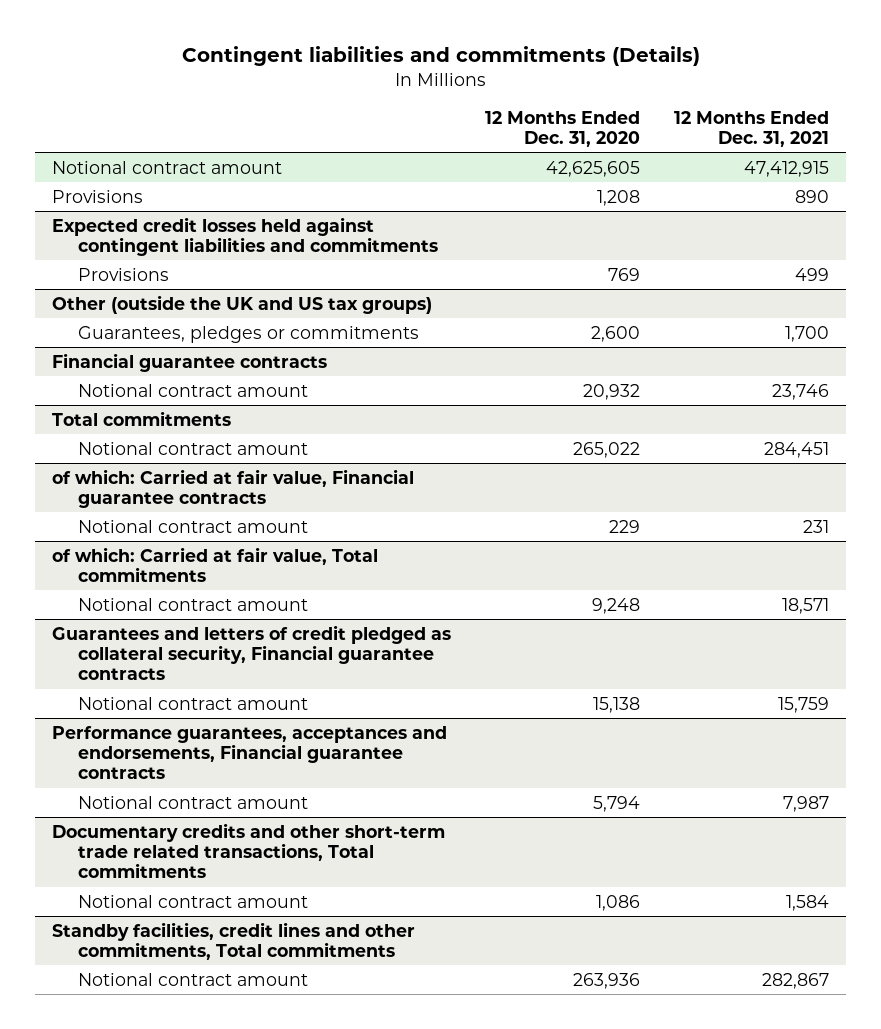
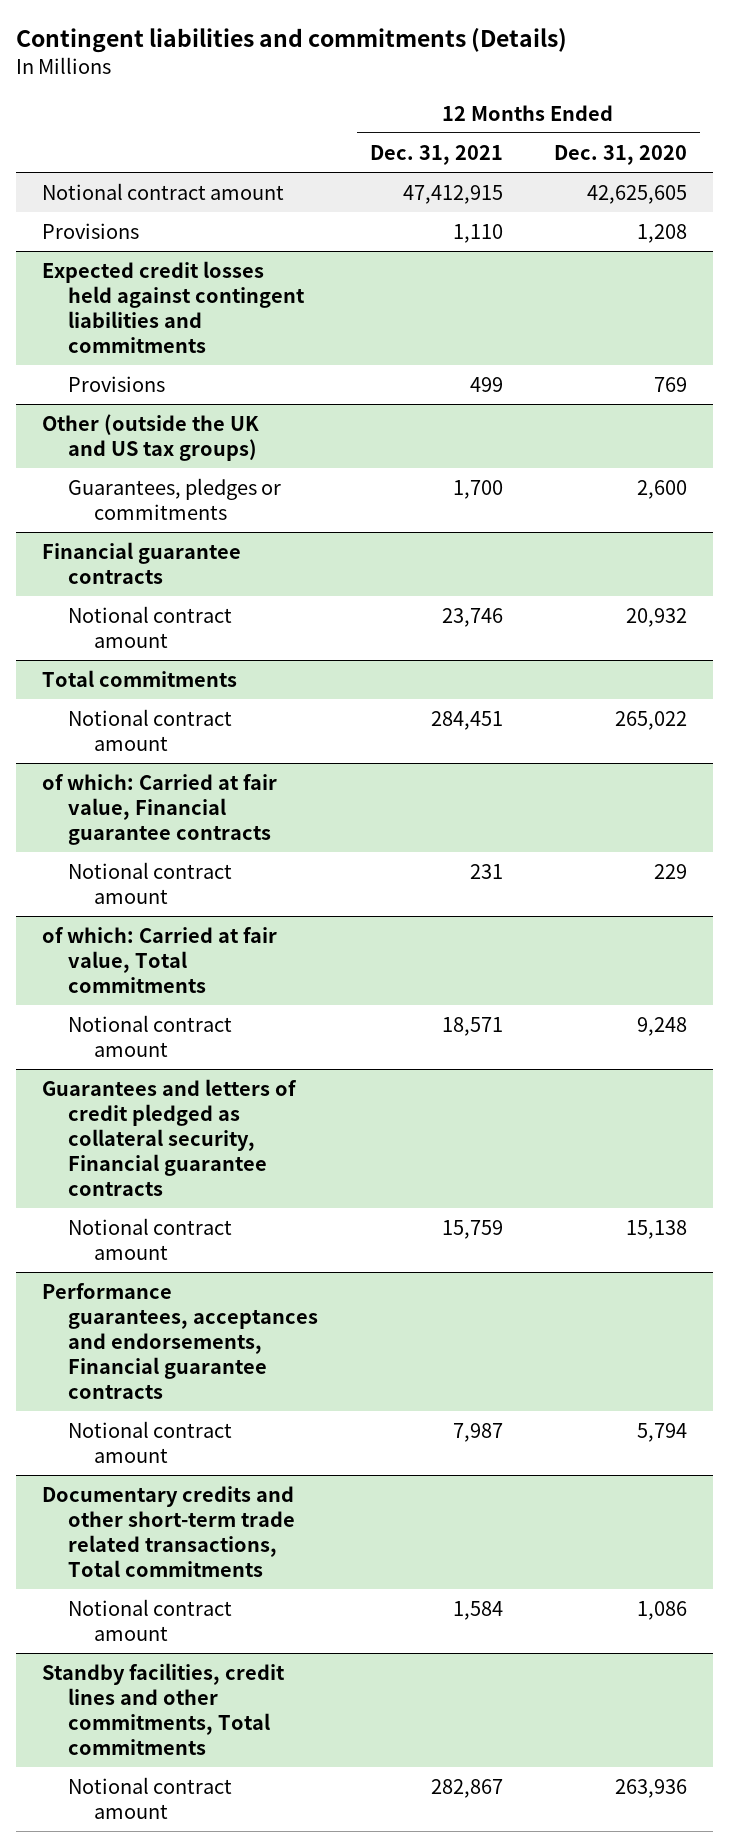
[795,189,830,203] 890 -> [452,223,503,243] 1,110

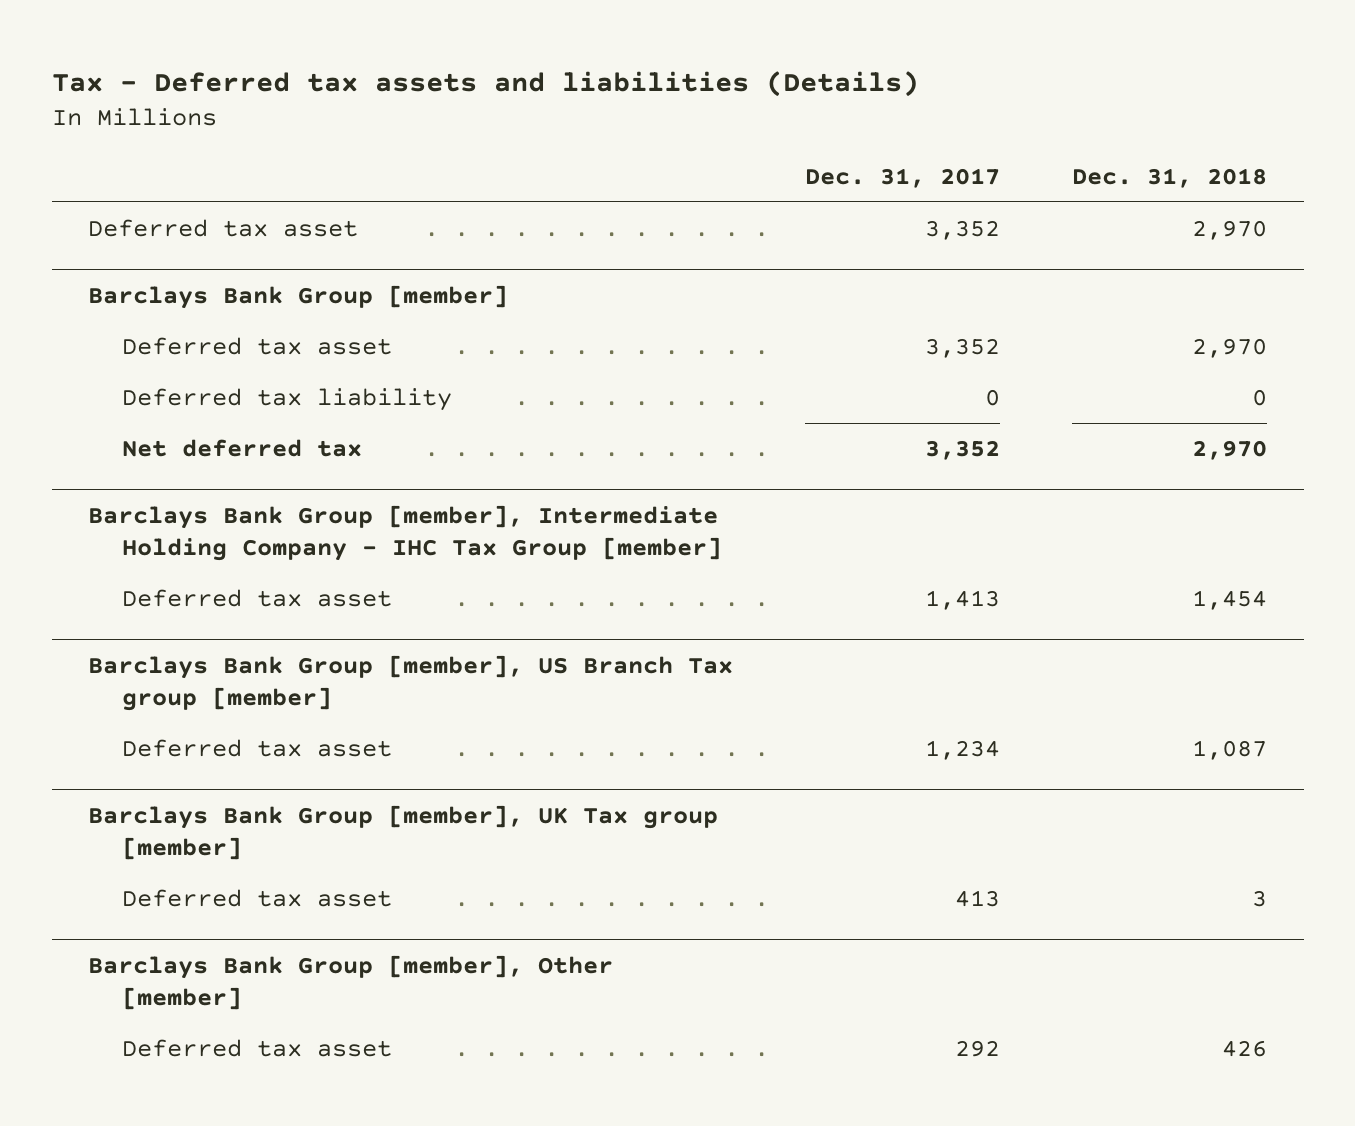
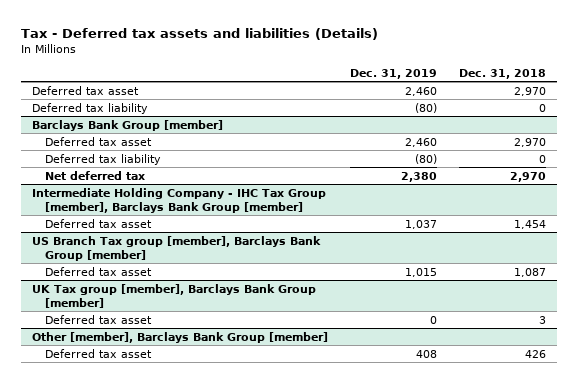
[805,167,1001,188] Dec. 31, 2017 -> none
none -> [350,68,438,79] Dec. 31, 2019
none -> [31,102,148,114] Deferred tax liability
[87,504,723,561] Barclays Bank Group [member], Intermediate Holding Company - IHC Tax Group [member] -> [31,187,326,213] Intermediate Holding Company - IHC Tax Group [member], Barclays Bank Group [member]
[87,654,733,711] Barclays Bank Group [member], US Branch Tax group [member] -> [31,235,321,261] US Branch Tax group [member], Barclays Bank Group [member]
[87,804,718,860] Barclays Bank Group [member], UK Tax group [member] -> [31,283,316,308] UK Tax group [member], Barclays Bank Group [member]
[87,954,613,1010] Barclays Bank Group [member], Other [member] -> [31,331,328,343] Other [member], Barclays Bank Group [member]

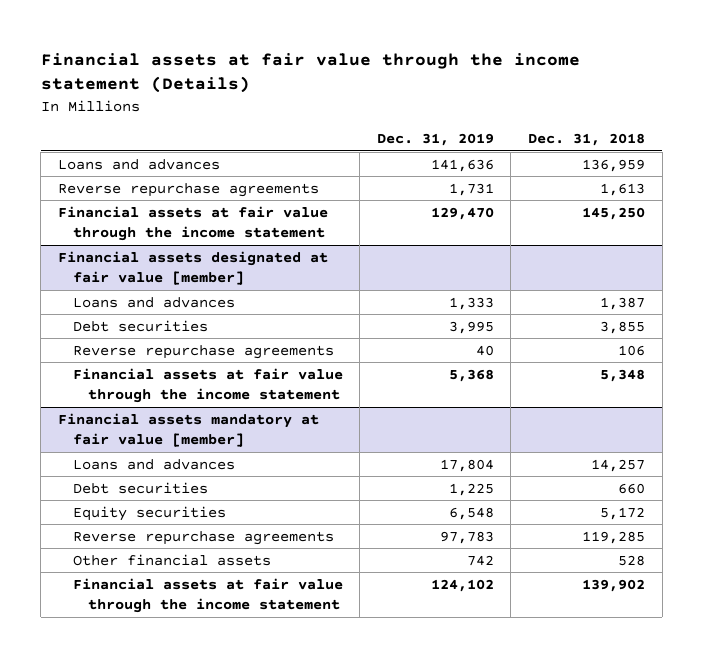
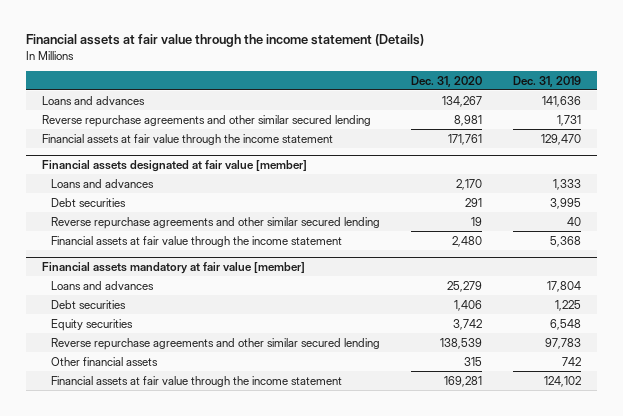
[527,133,645,147] Dec. 31, 2018 -> none
none -> [411,75,483,87] Dec. 31, 2020
[57,182,319,197] Reverse repurchase agreements -> [42,114,372,127] Reverse repurchase agreements and other similar secured lending
[72,344,334,359] Reverse repurchase agreements -> [51,216,381,229] Reverse repurchase agreements and other similar secured lending
[72,530,334,545] Reverse repurchase agreements -> [51,337,381,350] Reverse repurchase agreements and other similar secured lending

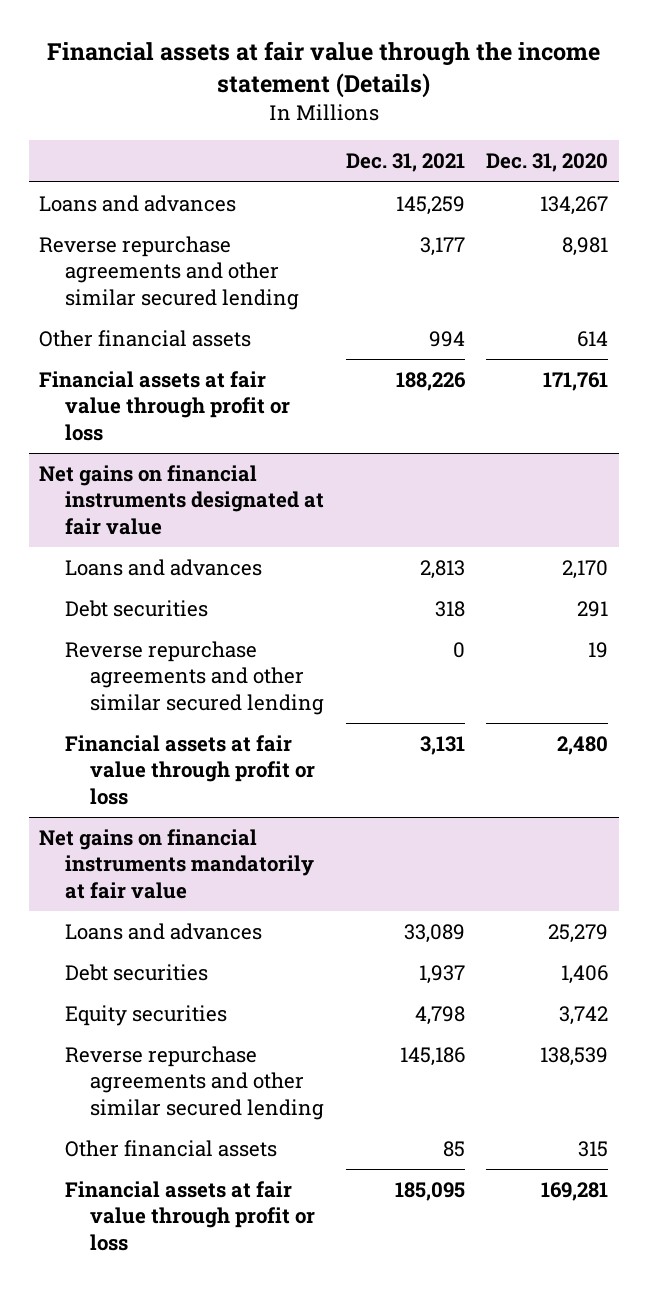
[513,75,582,87] Dec. 31, 2019 -> none
none -> [345,153,465,173] Dec. 31, 2021
none -> [39,329,252,347] Other financial assets
[42,133,334,145] Financial assets at fair value through the income statement -> [39,370,290,441] Financial assets at fair value through profit or loss
[42,159,308,172] Financial assets designated at fair value [member] -> [39,464,324,535] Net gains on financial instruments designated at fair value
[51,235,343,247] Financial assets at fair value through the income statement -> [64,734,316,805] Financial assets at fair value through profit or loss
[42,261,306,274] Financial assets mandatory at fair value [member] -> [39,828,314,899] Net gains on financial instruments mandatorily at fair value
[51,375,343,387] Financial assets at fair value through the income statement -> [64,1180,316,1251] Financial assets at fair value through profit or loss

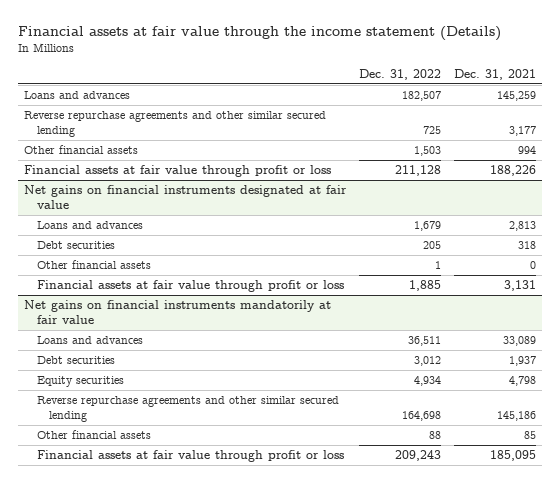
[486,153,609,173] Dec. 31, 2020 -> none
none -> [359,68,442,80] Dec. 31, 2022
[64,640,325,715] Reverse repurchase agreements and other similar secured lending -> none
none -> [36,260,151,270] Other financial assets

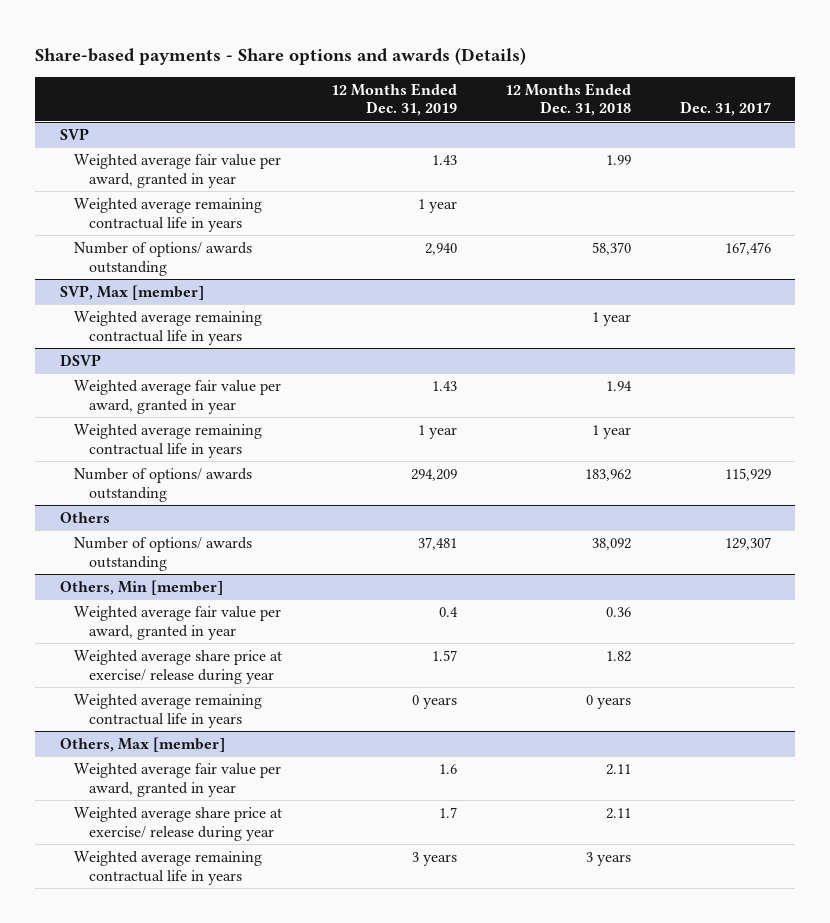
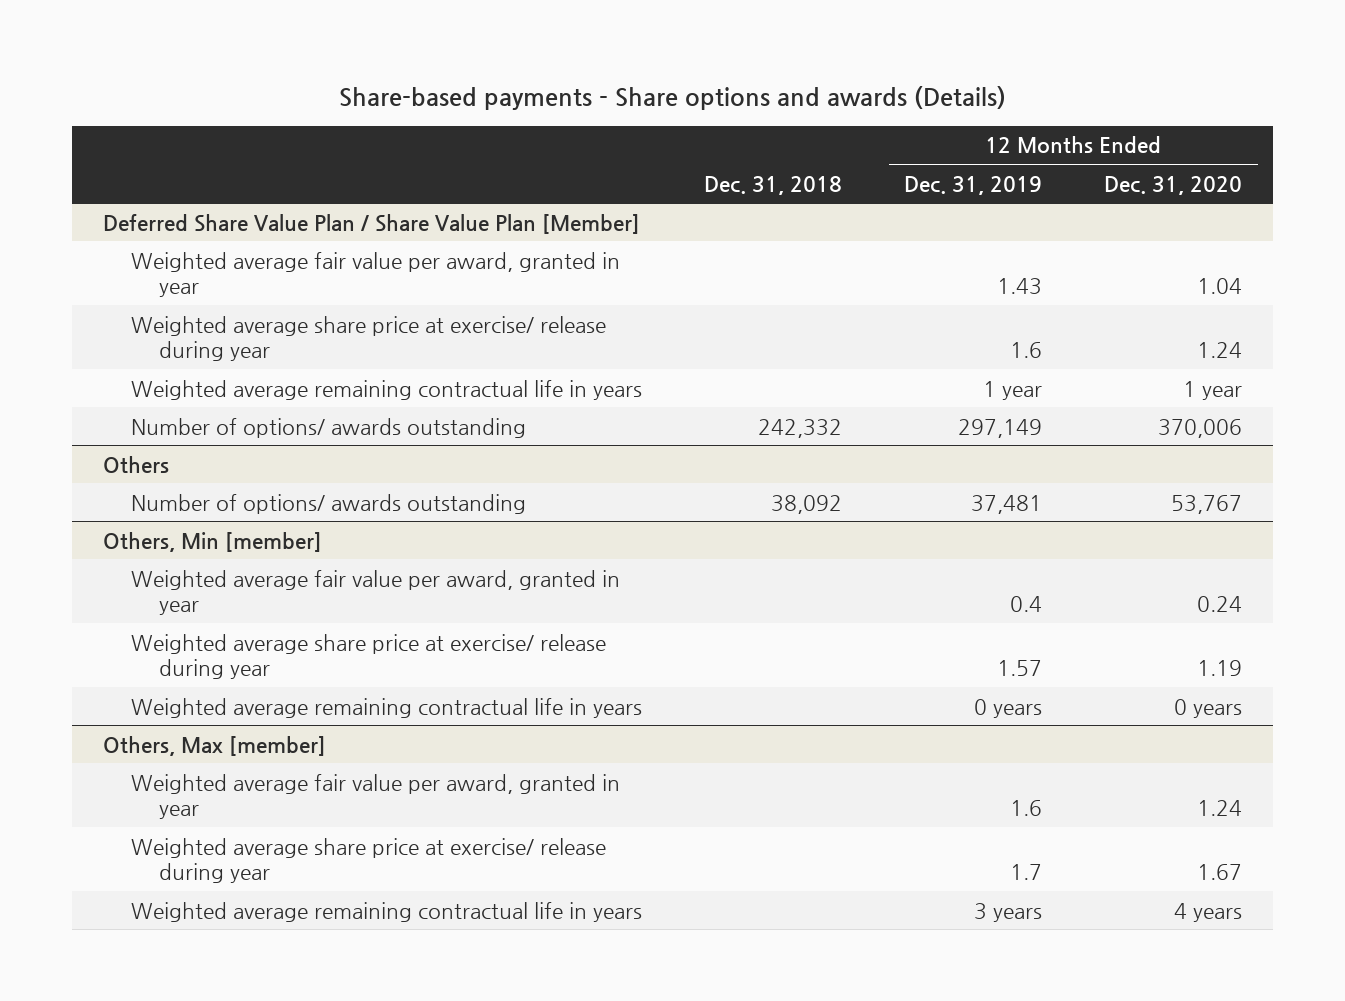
[505,82,632,117] 12 Months Ended Dec. 31, 2018 -> none
[679,101,771,117] Dec. 31, 2017 -> none
none -> [704,175,843,195] Dec. 31, 2018
none -> [1104,175,1243,195] Dec. 31, 2020
[59,127,89,140] SVP -> none
[74,153,282,188] Weighted average fair value per award, granted in year -> none
[74,197,263,232] Weighted average remaining contractual life in years -> none
[74,241,253,276] Number of options/ awards outstanding -> none
[59,284,204,300] SVP, Max [member] -> none
[74,310,263,345] Weighted average remaining contractual life in years -> none
[59,353,101,366] DSVP -> none
none -> [103,213,641,234] Deferred Share Value Plan / Share Value Plan [Member]
none -> [131,315,607,361] Weighted average share price at exercise/ release during year
[410,468,457,481] 294,209 -> [958,418,1043,438] 297,149

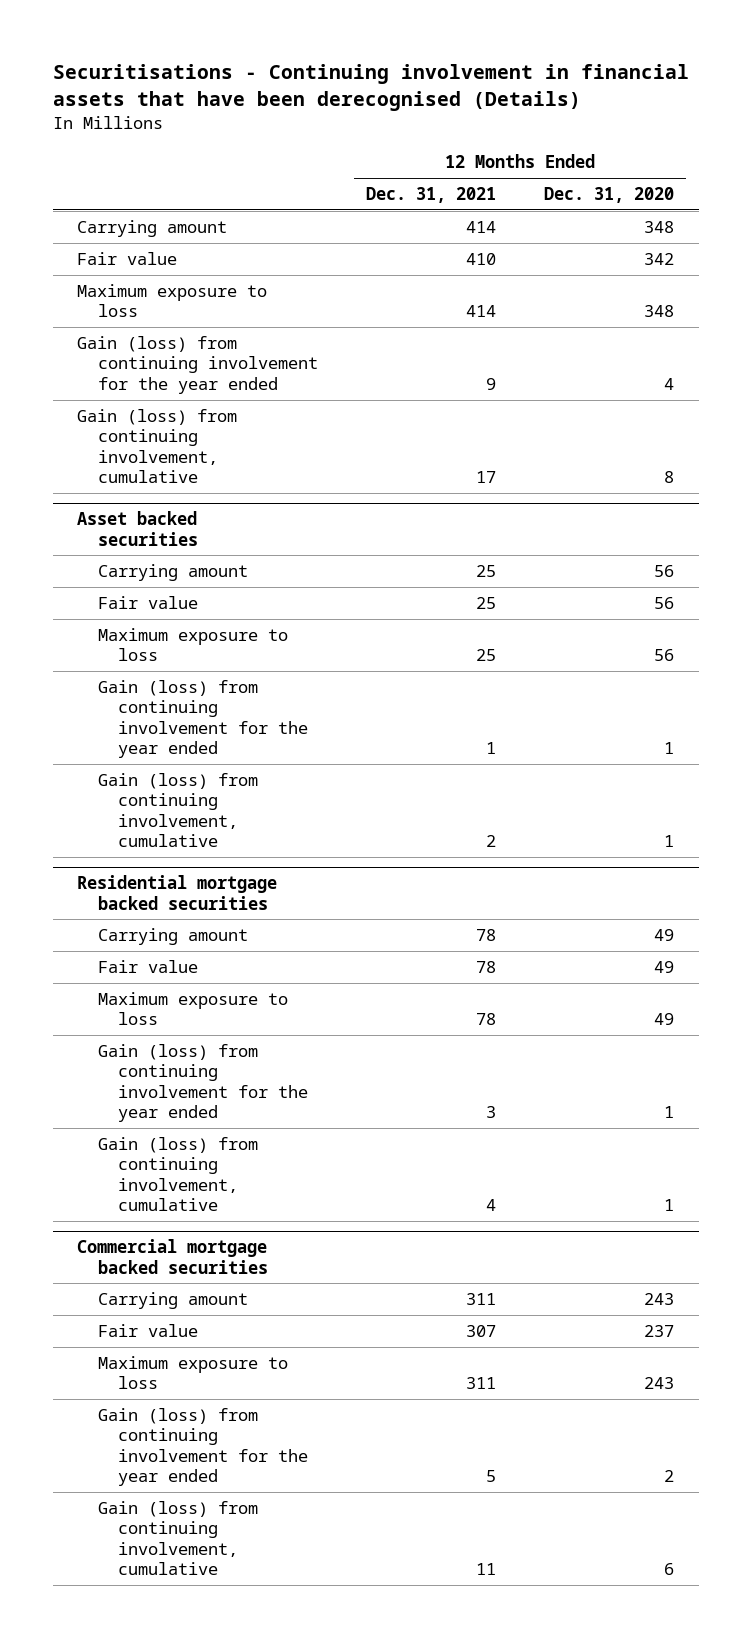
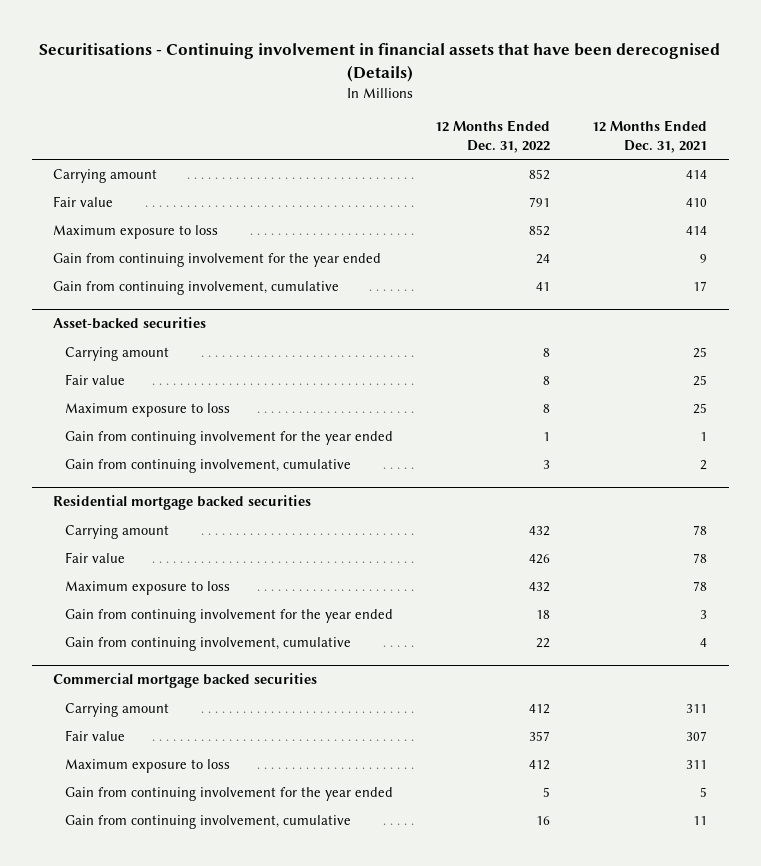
[544,187,675,204] Dec. 31, 2020 -> none
none -> [435,120,551,153] 12 Months Ended Dec. 31, 2022
[77,336,318,394] Gain (loss) from continuing involvement for the year ended -> [53,252,382,267] Gain from continuing involvement for the year ended
[77,409,238,484] Gain (loss) from continuing involvement, cumulative -> [53,280,340,295] Gain from continuing involvement, cumulative
[77,511,198,546] Asset backed securities -> [53,317,207,330] Asset-backed securities
[97,680,309,759] Gain (loss) from continuing involvement for the year ended -> [64,430,393,445] Gain from continuing involvement for the year ended
[97,773,258,848] Gain (loss) from continuing involvement, cumulative -> [64,458,351,473] Gain from continuing involvement, cumulative
[97,1044,309,1123] Gain (loss) from continuing involvement for the year ended -> [64,608,393,623] Gain from continuing involvement for the year ended
[97,1137,258,1212] Gain (loss) from continuing involvement, cumulative -> [64,636,351,651] Gain from continuing involvement, cumulative
[97,1408,309,1487] Gain (loss) from continuing involvement for the year ended -> [64,786,393,801] Gain from continuing involvement for the year ended
[97,1501,258,1576] Gain (loss) from continuing involvement, cumulative -> [64,814,351,829] Gain from continuing involvement, cumulative

